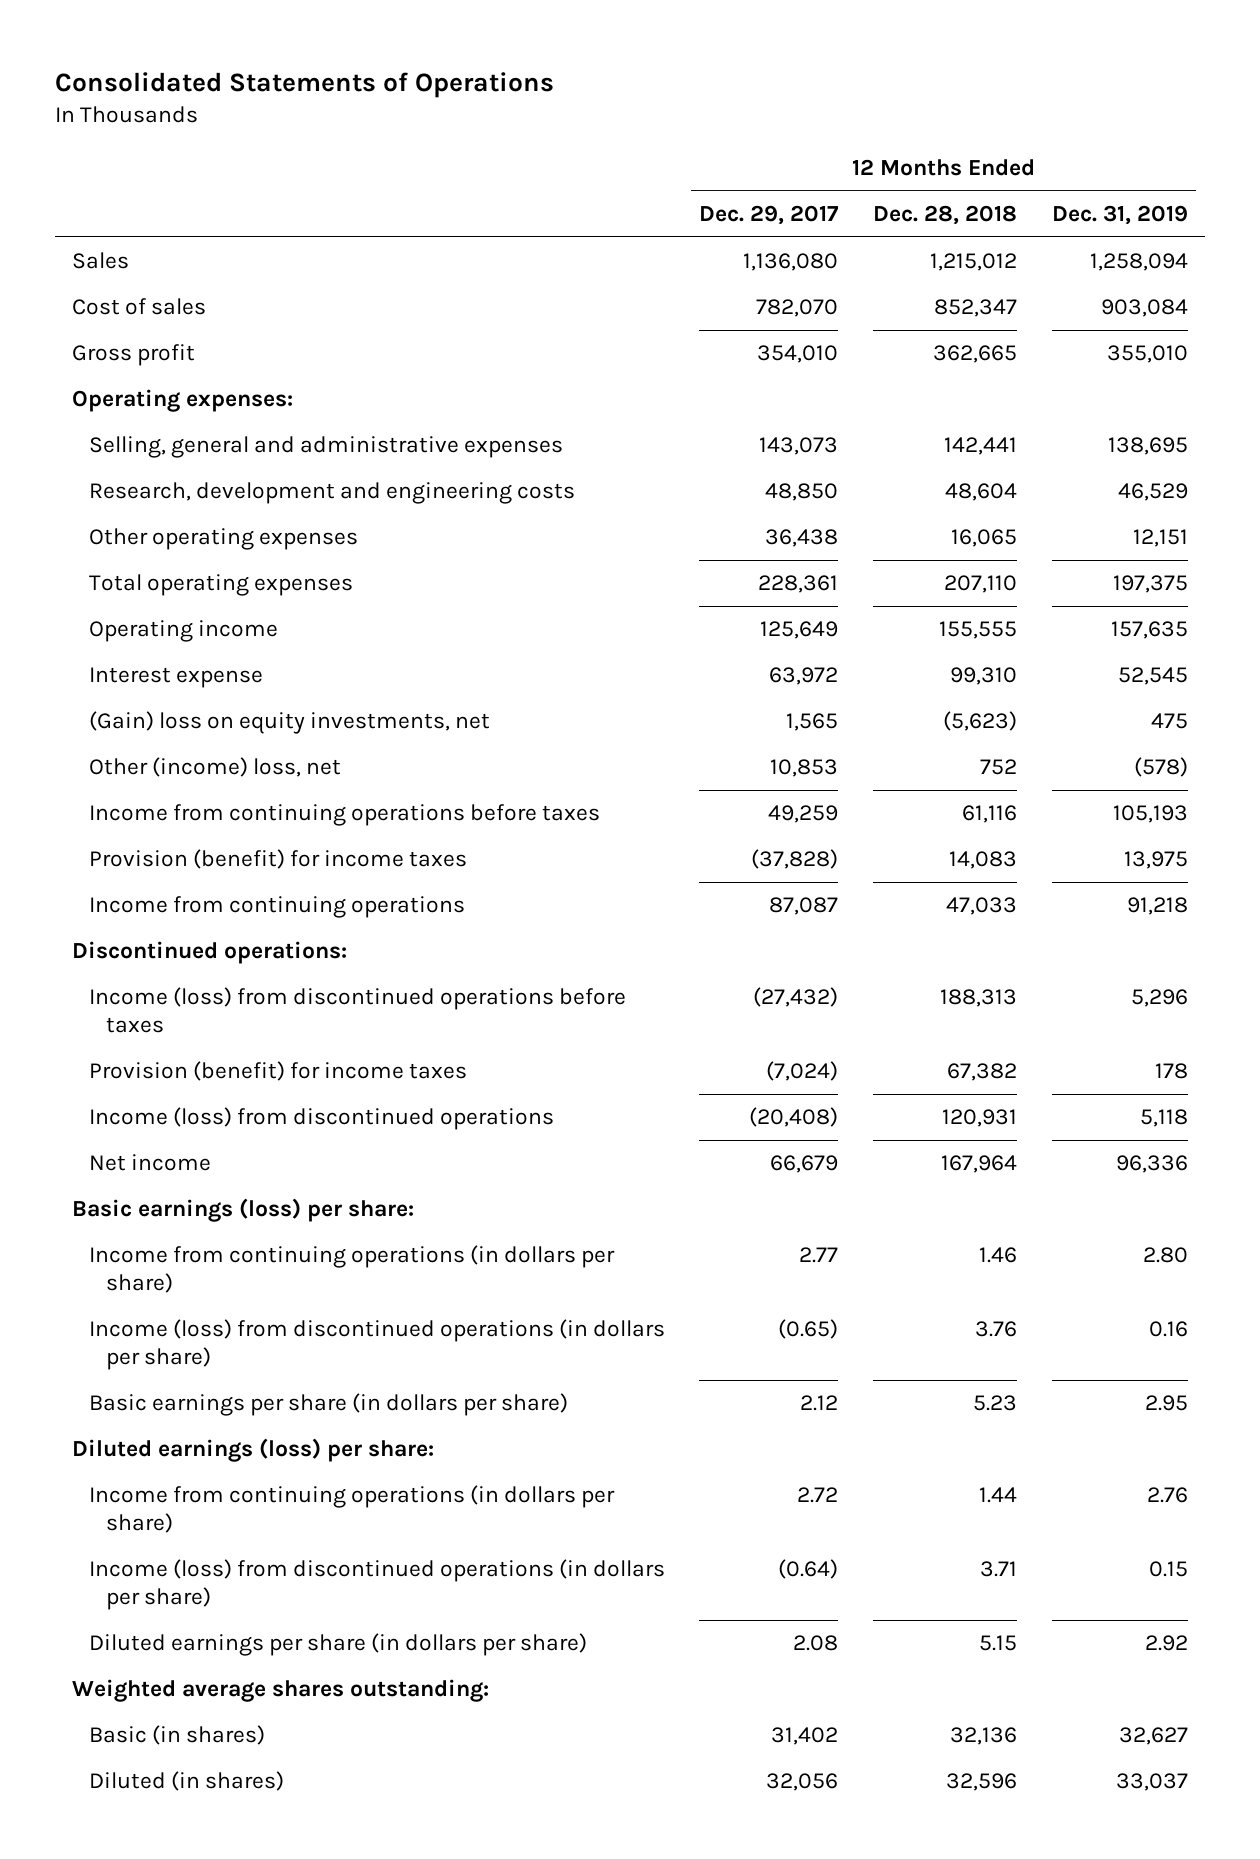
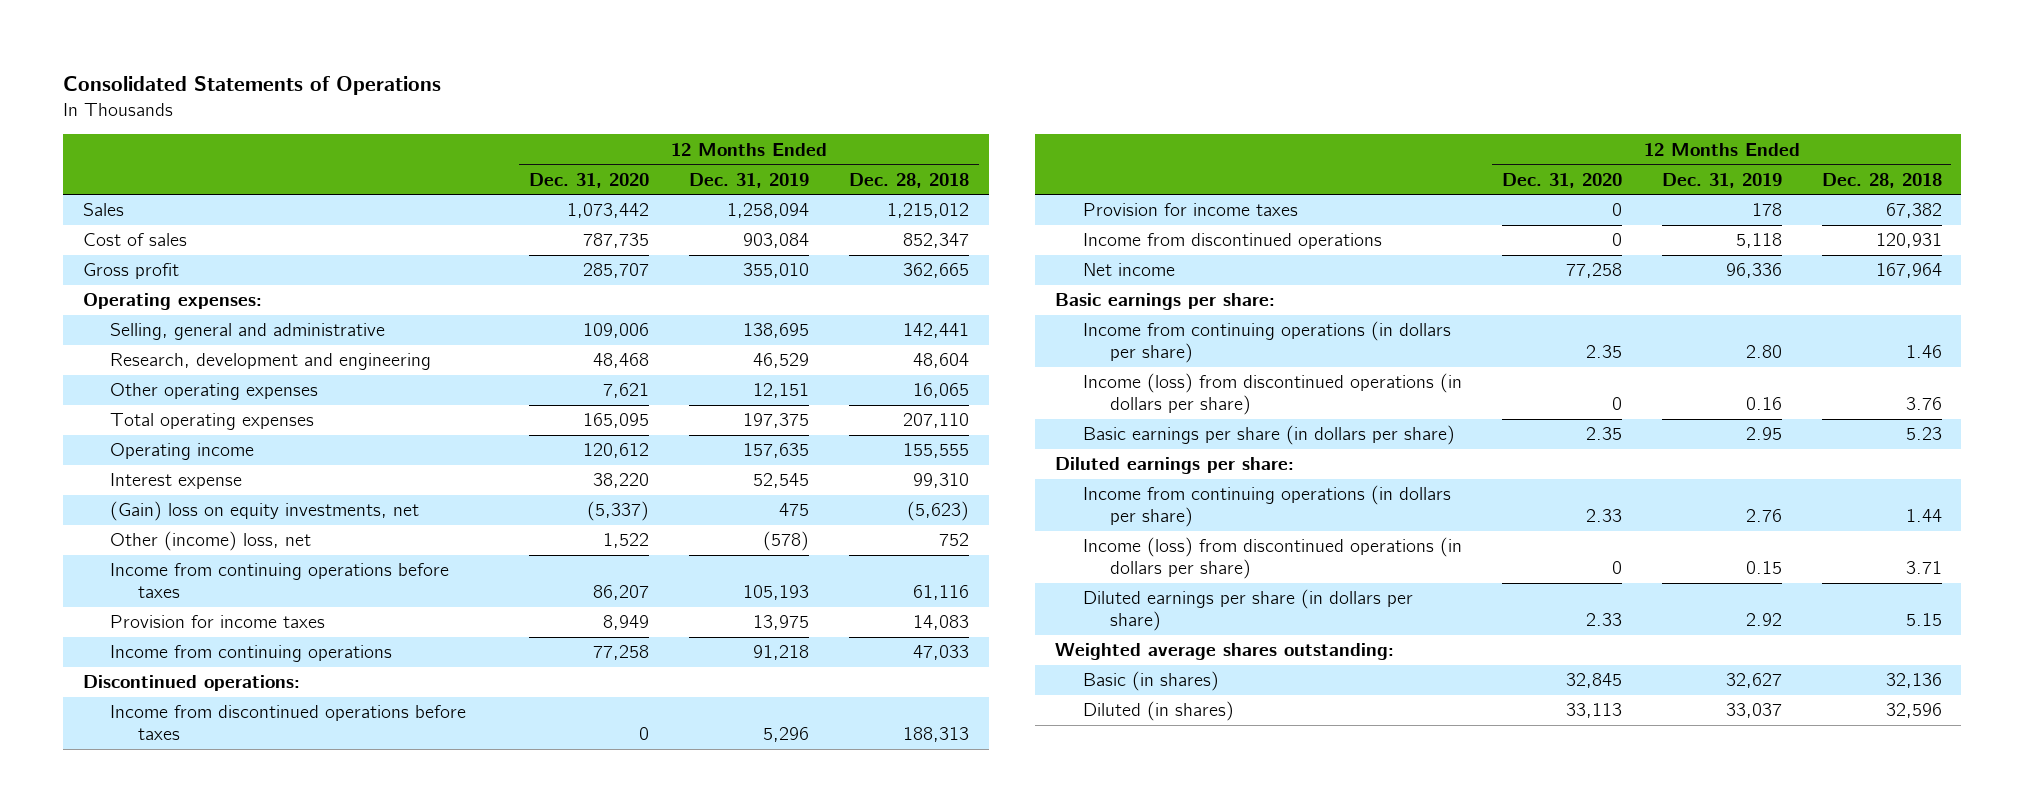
[699,204,840,225] Dec. 29, 2017 -> none
none -> [529,172,650,188] Dec. 31, 2020
[88,436,563,459] Selling, general and administrative expenses -> [110,323,386,341] Selling, general and administrative
[88,482,575,505] Research, development and engineering costs -> [110,353,432,371] Research, development and engineering
[88,849,467,870] Provision (benefit) for income taxes -> [110,615,326,629] Provision for income taxes
[88,987,626,1034] Income (loss) from discontinued operations before taxes -> [110,705,467,740] Income from discontinued operations before taxes
[88,1061,467,1082] Provision (benefit) for income taxes -> [1082,203,1298,217] Provision for income taxes
[88,1107,554,1131] Income (loss) from discontinued operations -> [1082,233,1382,250] Income from discontinued operations
[72,1198,415,1223] Basic earnings (loss) per share: -> [1054,293,1275,311] Basic earnings per share:
[72,1438,435,1463] Diluted earnings (loss) per share: -> [1054,457,1294,475] Diluted earnings per share:

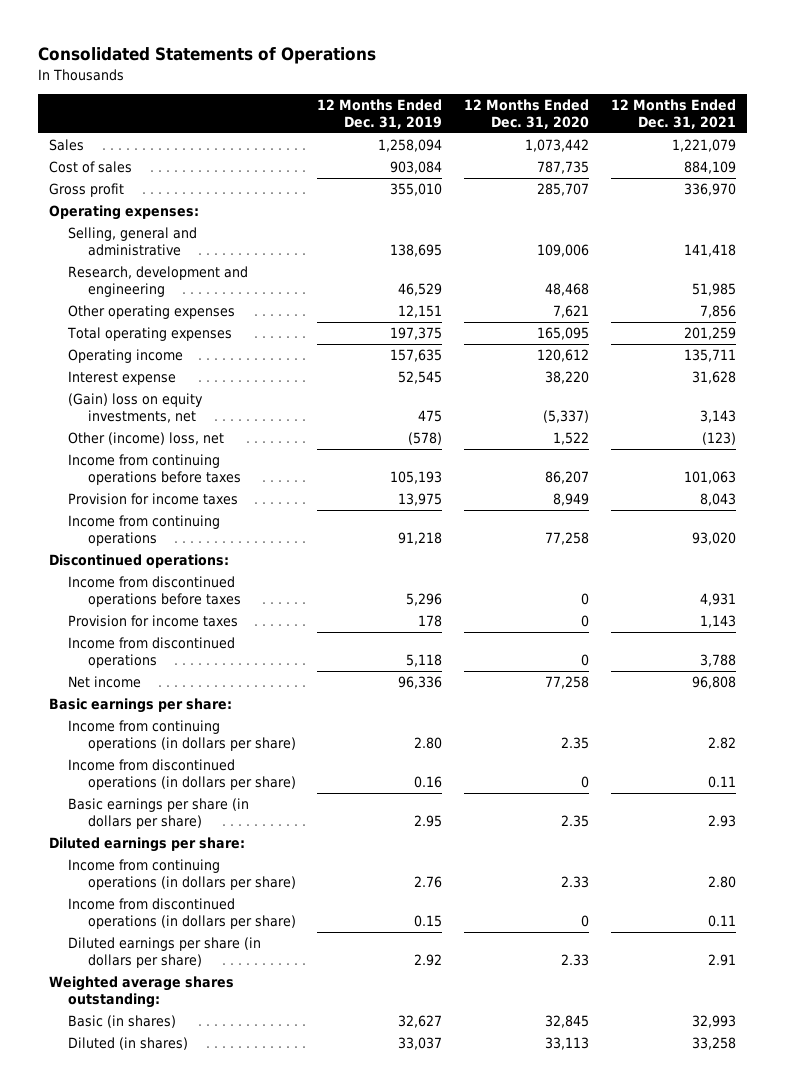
[849,172,970,188] Dec. 28, 2018 -> none
none -> [610,99,736,129] 12 Months Ended Dec. 31, 2021
[1082,373,1462,415] Income (loss) from discontinued operations (in dollars per share) -> [68,759,296,790] Income from discontinued operations (in dollars per share)
[1082,537,1462,579] Income (loss) from discontinued operations (in dollars per share) -> [68,898,296,929] Income from discontinued operations (in dollars per share)

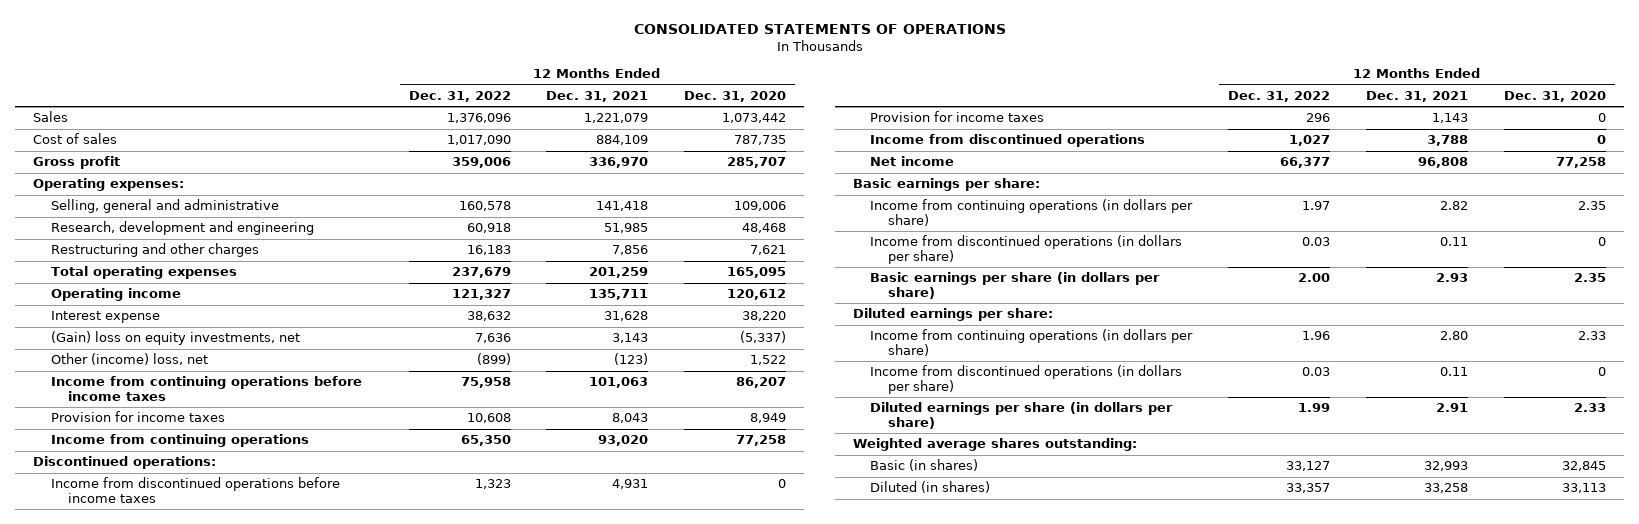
[38,47,377,65] Consolidated Statements of Operations -> [633,24,1006,35] CONSOLIDATED STATEMENTS OF OPERATIONS
[317,99,443,129] 12 Months Ended Dec. 31, 2019 -> none
none -> [408,91,511,103] Dec. 31, 2022
[68,305,236,320] Other operating expenses -> [50,243,259,258] Restructuring and other charges
[68,454,241,485] Income from continuing operations before taxes -> [50,376,362,401] Income from continuing operations before income taxes
[68,576,241,607] Income from discontinued operations before taxes -> [50,477,340,503] Income from discontinued operations before income taxes

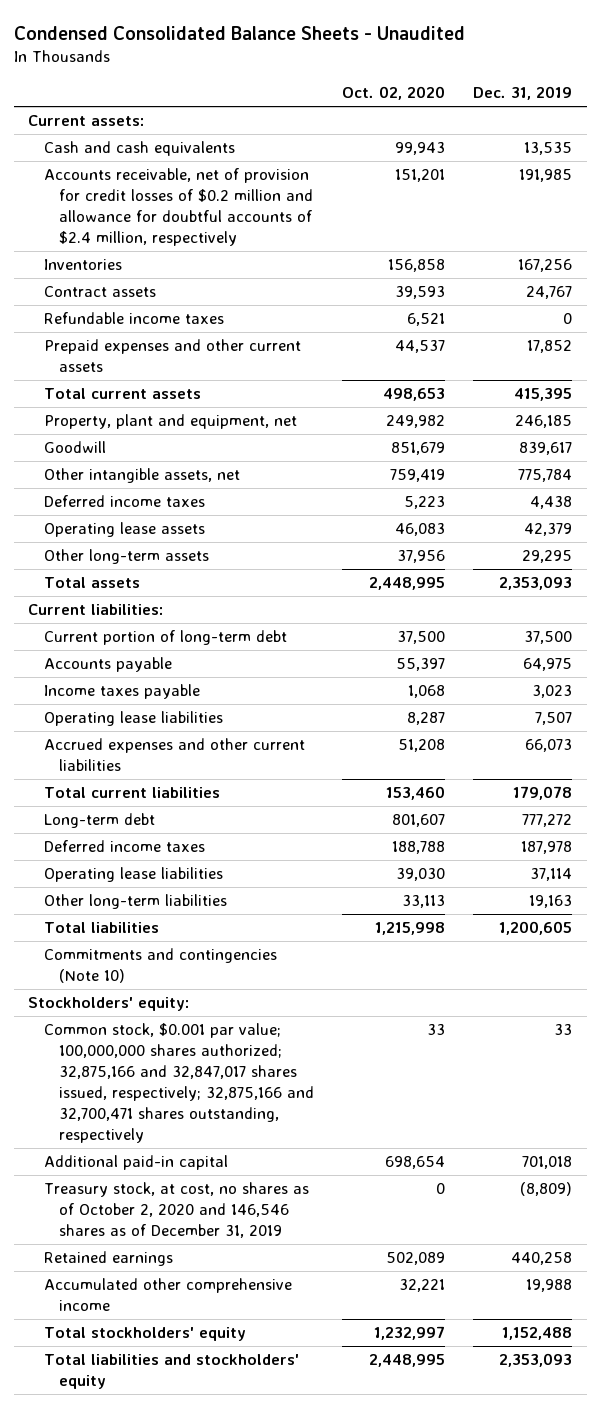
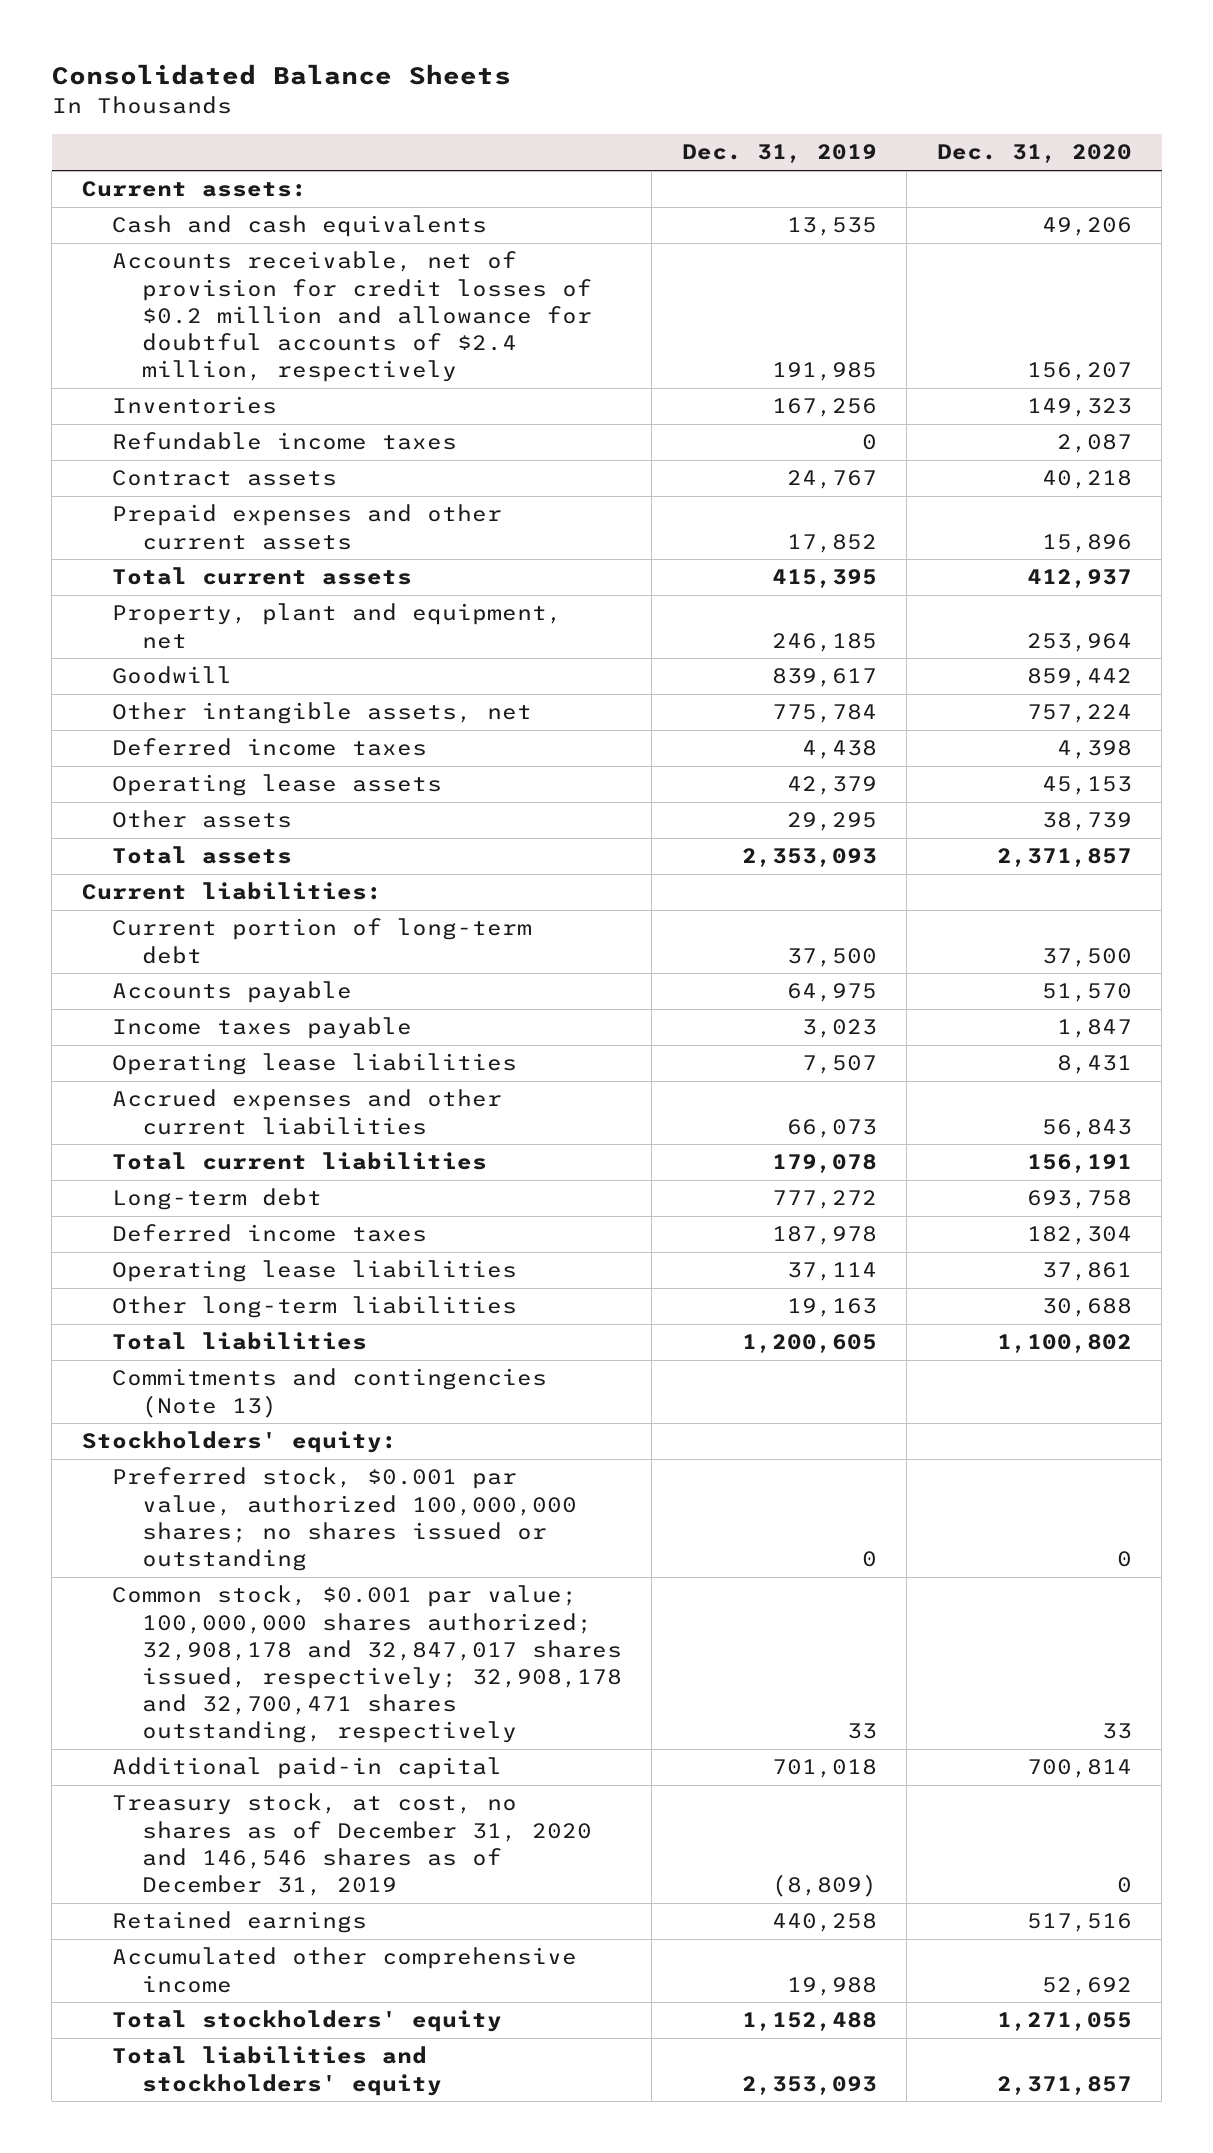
[14,25,466,40] Condensed Consolidated Balance Sheets - Unaudited -> [51,64,511,86] Consolidated Balance Sheets
[342,86,446,101] Oct. 02, 2020 -> none
none -> [936,144,1132,164] Dec. 31, 2020
[43,286,156,298] Contract assets -> [111,470,337,487] Contract assets
[43,549,209,565] Other long-term assets -> [111,810,292,829] Other assets
[43,948,277,984] Commitments and contingencies (Note 10) -> [111,1368,547,1418] Commitments and contingencies (Note 13)
none -> [111,1467,577,1571] Preferred stock, $0.001 par value, authorized 100,000,000 shares; no shares issued or outstanding
[43,1023,314,1143] Common stock, $0.001 par value; 100,000,000 shares authorized; 32,875,166 and 32,847,017 shares issued, respectively; 32,875,166 and 32,700,471 shares outstanding, respectively -> [111,1585,622,1744] Common stock, $0.001 par value; 100,000,000 shares authorized; 32,908,178 and 32,847,017 shares issued, respectively; 32,908,178 and 32,700,471 shares outstanding, respectively
[43,1182,309,1239] Treasury stock, at cost, no shares as of October 2, 2020 and 146,546 shares as of December 31, 2019 -> [111,1793,592,1896] Treasury stock, at cost, no shares as of December 31, 2020 and 146,546 shares as of December 31, 2019

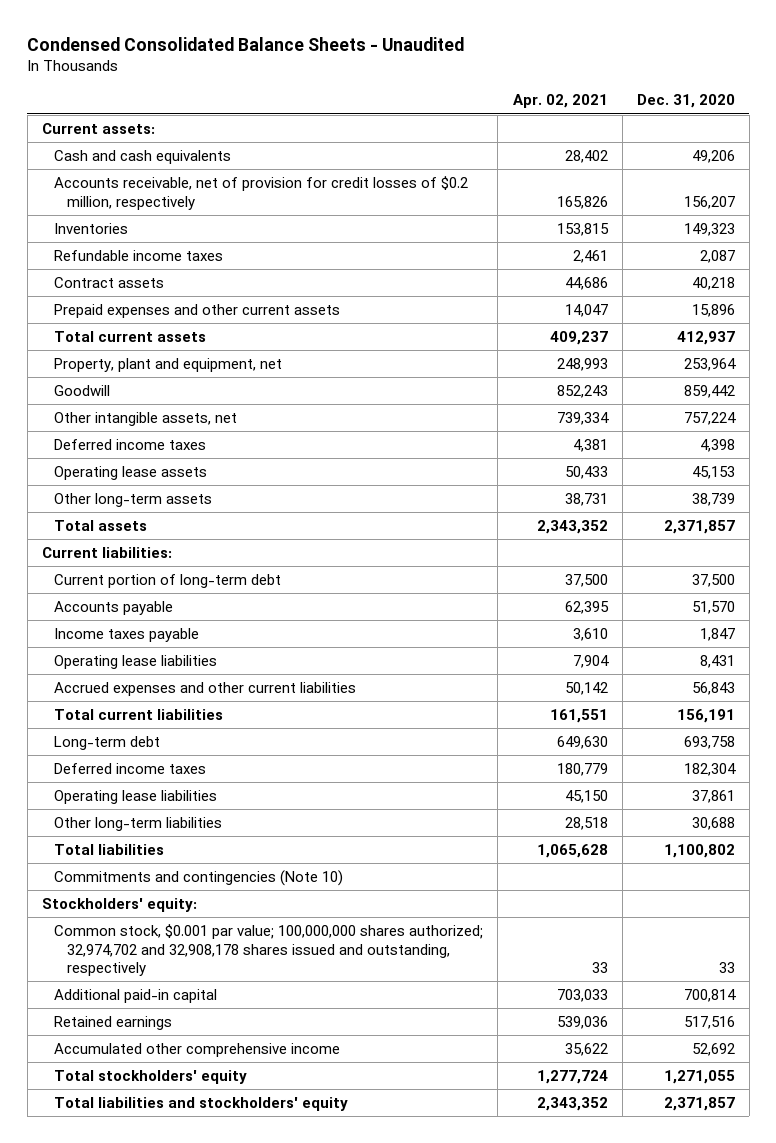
[51,64,511,86] Consolidated Balance Sheets -> [27,36,465,51] Condensed Consolidated Balance Sheets - Unaudited
[681,144,877,164] Dec. 31, 2019 -> none
none -> [512,94,608,109] Apr. 02, 2021
[111,251,592,383] Accounts receivable, net of provision for credit losses of $0.2 million and allowance for doubtful accounts of $2.4 million, respectively -> [54,176,469,210] Accounts receivable, net of provision for credit losses of $0.2 million, respectively
[111,810,292,829] Other assets -> [54,493,213,508] Other long-term assets
[111,1368,547,1418] Commitments and contingencies (Note 13) -> [54,870,344,887] Commitments and contingencies (Note 10)
[111,1467,577,1571] Preferred stock, $0.001 par value, authorized 100,000,000 shares; no shares issued or outstanding -> none
[111,1585,622,1744] Common stock, $0.001 par value; 100,000,000 shares authorized; 32,908,178 and 32,847,017 shares issued, respectively; 32,908,178 and 32,700,471 shares outstanding, respectively -> [54,924,484,977] Common stock, $0.001 par value; 100,000,000 shares authorized; 32,974,702 and 32,908,178 shares issued and outstanding, respectively
[111,1793,592,1896] Treasury stock, at cost, no shares as of December 31, 2020 and 146,546 shares as of December 31, 2019 -> none

